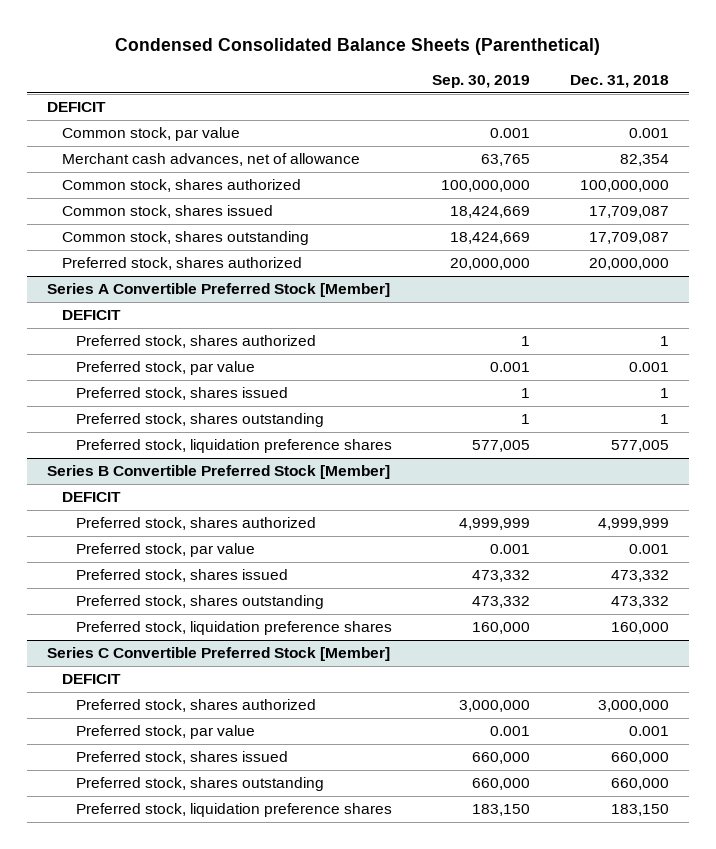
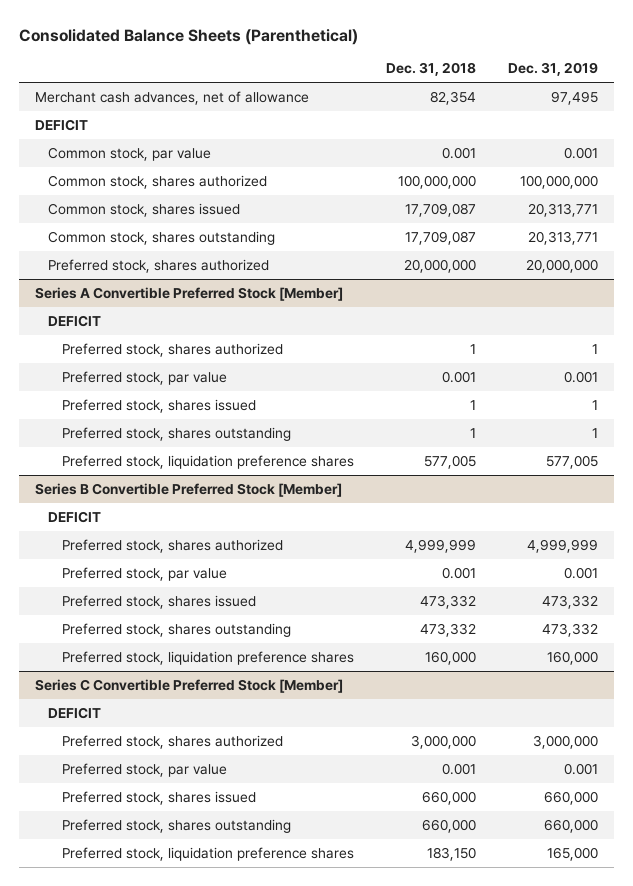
[115,37,601,55] Condensed Consolidated Balance Sheets (Parenthetical) -> [19,28,359,45] Consolidated Balance Sheets (Parenthetical)
[432,74,531,88] Sep. 30, 2019 -> none
none -> [507,62,598,77] Dec. 31, 2019
[61,153,360,167] Merchant cash advances, net of allowance -> [35,90,310,105] Merchant cash advances, net of allowance

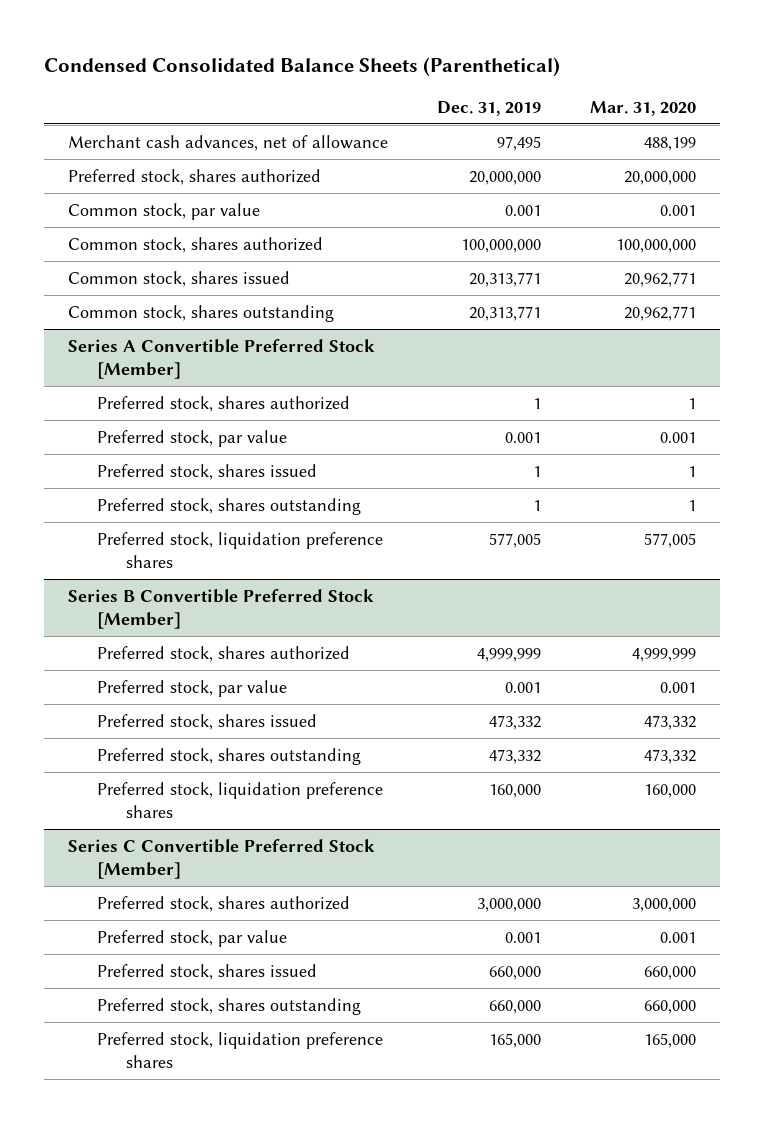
[19,28,359,45] Consolidated Balance Sheets (Parenthetical) -> [43,56,560,77] Condensed Consolidated Balance Sheets (Parenthetical)
[385,62,476,77] Dec. 31, 2018 -> none
none -> [589,100,696,116] Mar. 31, 2020
[35,118,89,131] DEFICIT -> none
[48,258,270,273] Preferred stock, shares authorized -> [68,169,322,186] Preferred stock, shares authorized
[48,314,102,327] DEFICIT -> none
[48,510,102,523] DEFICIT -> none
[48,706,102,719] DEFICIT -> none

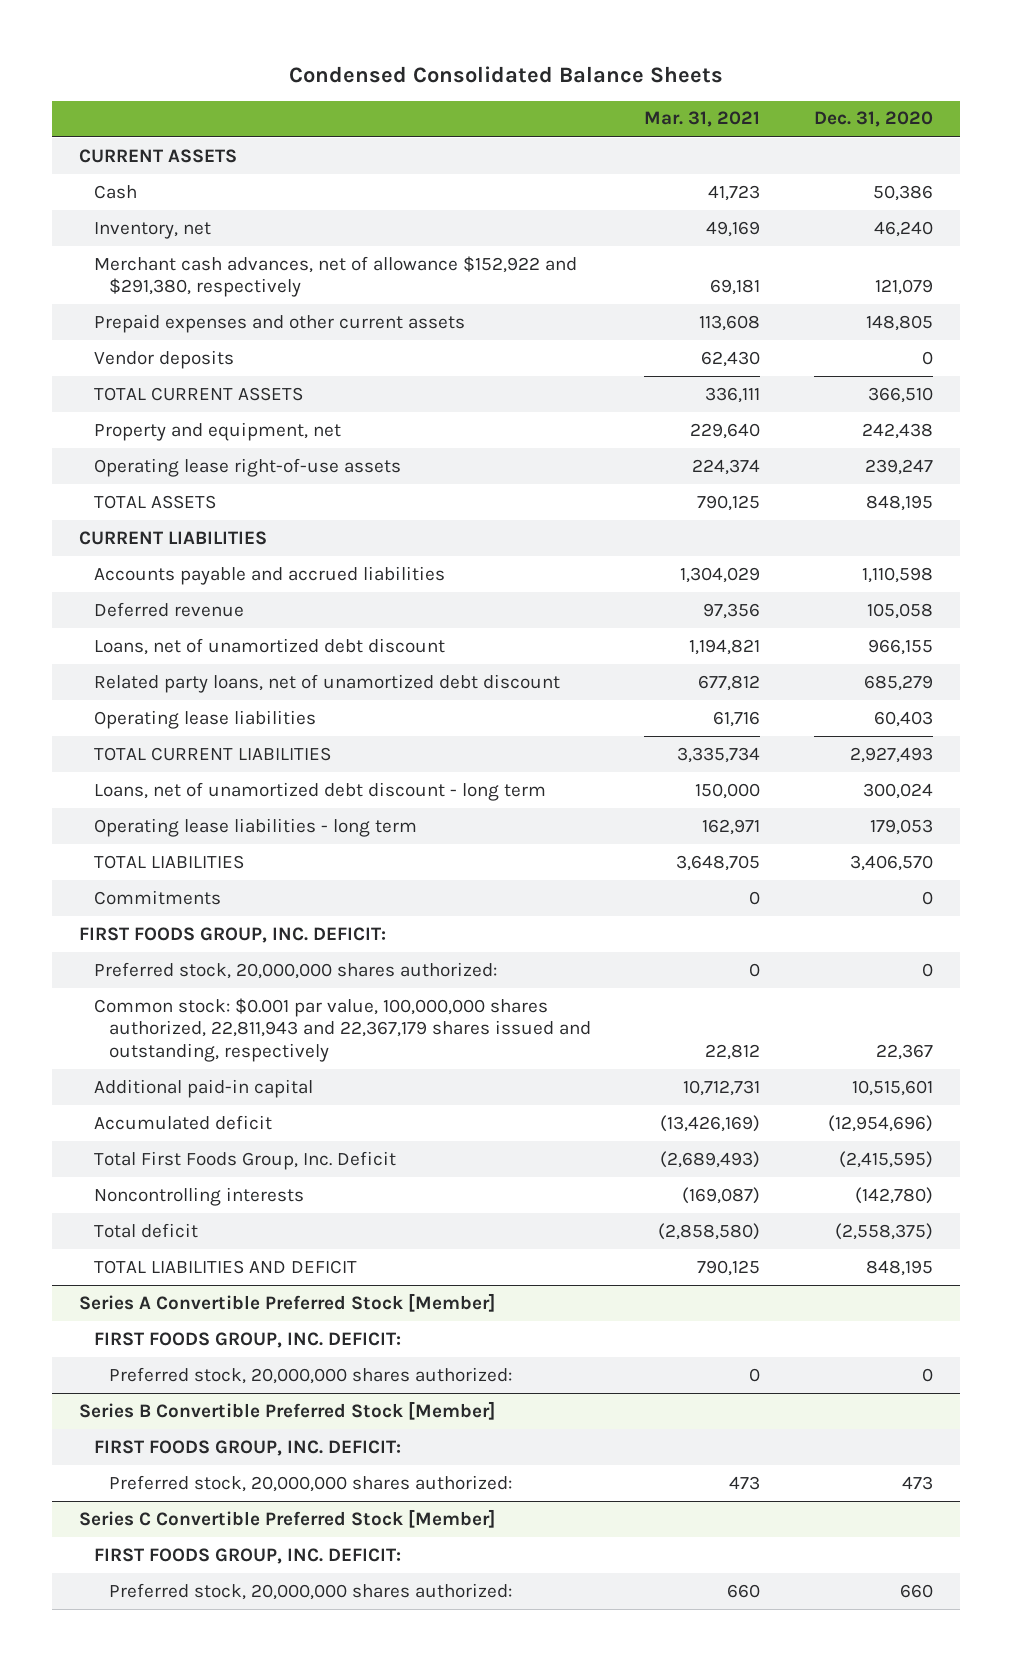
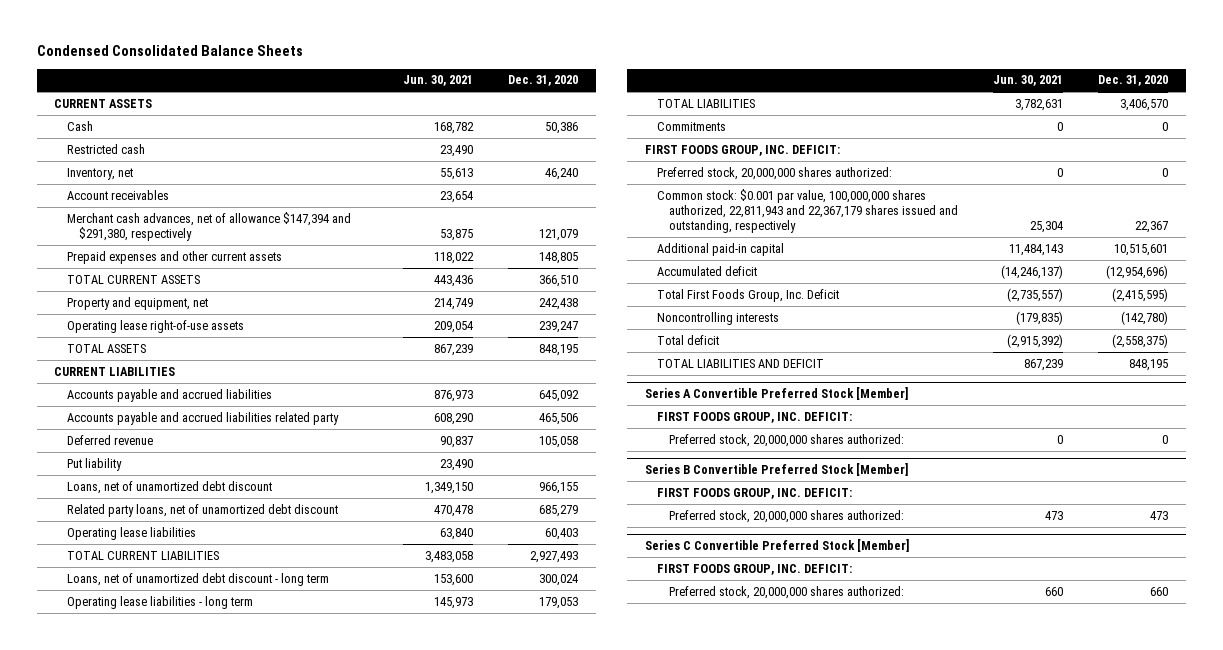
[644,111,761,128] Mar. 31, 2021 -> none
none -> [403,75,474,87] Jun. 30, 2021
none -> [66,143,145,154] Restricted cash
none -> [66,189,169,200] Account receivables
[93,255,577,298] Merchant cash advances, net of allowance $152,922 and $291,380, respectively -> [66,211,351,241] Merchant cash advances, net of allowance $147,394 and $291,380, respectively
[93,349,234,369] Vendor deposits -> none
[861,566,933,583] 1,110,598 -> [539,389,580,402] 645,092
none -> [66,411,339,425] Accounts payable and accrued liabilities related party
none -> [66,457,122,471] Put liability

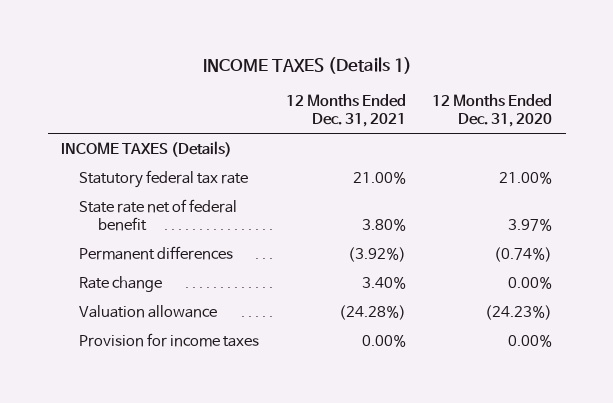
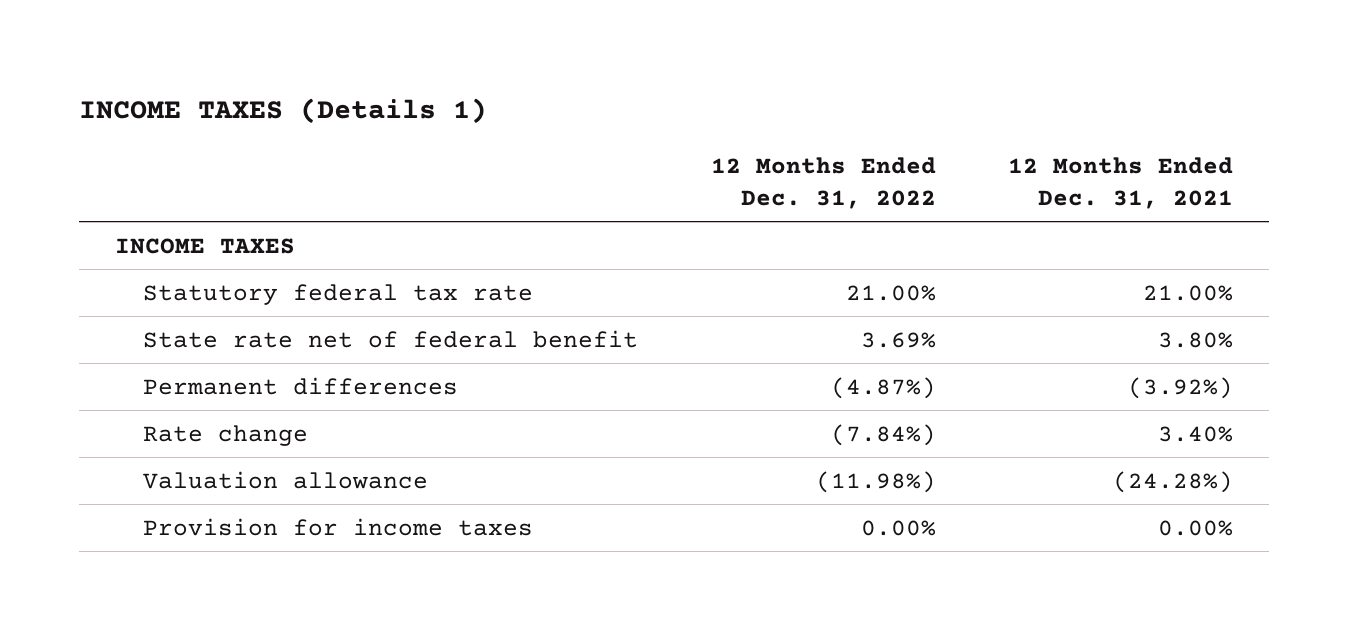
[432,93,553,127] 12 Months Ended Dec. 31, 2020 -> none
none -> [710,157,936,210] 12 Months Ended Dec. 31, 2022
[60,141,232,158] INCOME TAXES (Details) -> [115,237,296,254] INCOME TAXES

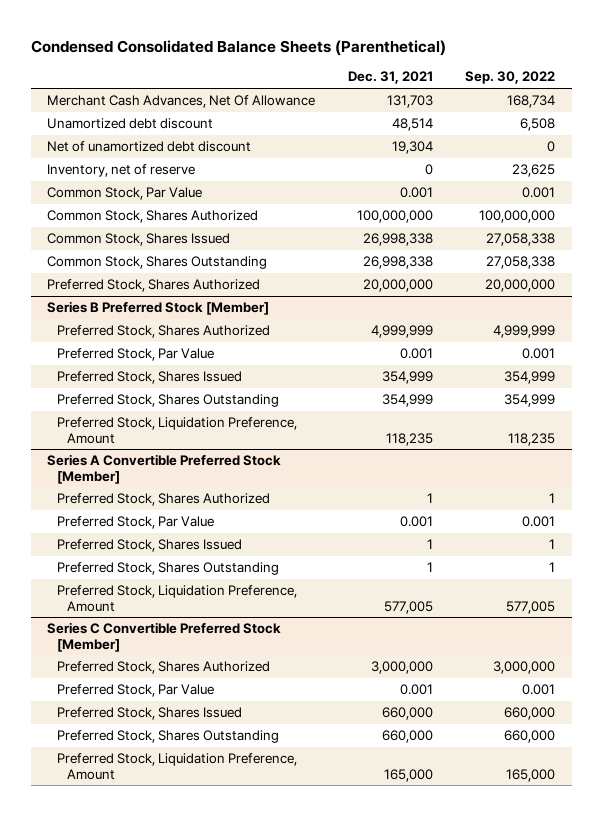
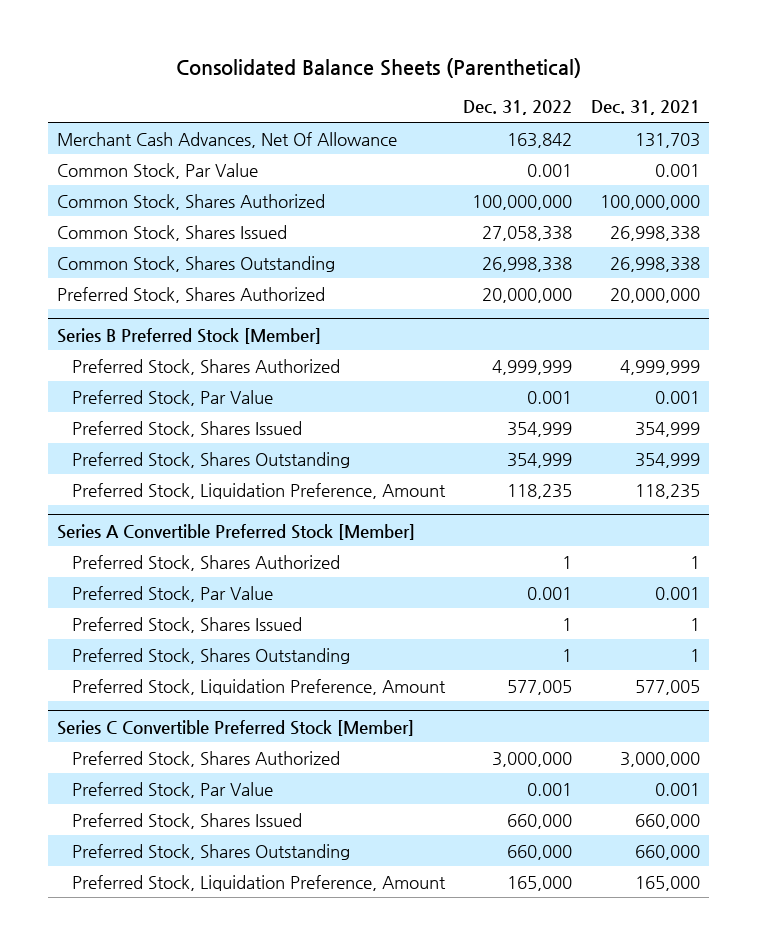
[31,39,447,56] Condensed Consolidated Balance Sheets (Parenthetical) -> [176,57,582,78] Consolidated Balance Sheets (Parenthetical)
[465,71,556,85] Sep. 30, 2022 -> none
none -> [463,100,573,116] Dec. 31, 2022
[47,118,214,130] Unamortized debt discount -> none
[47,141,252,153] Net of unamortized debt discount -> none
[47,164,196,178] Inventory, net of reserve -> none

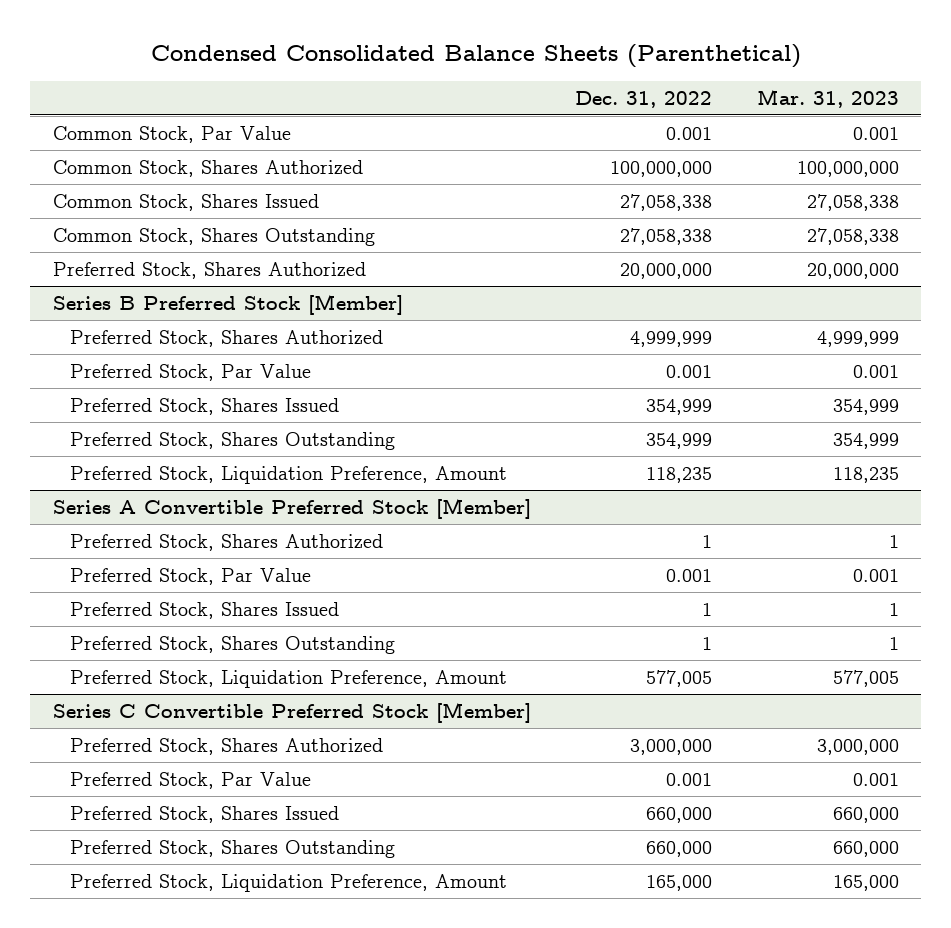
[176,57,582,78] Consolidated Balance Sheets (Parenthetical) -> [150,44,801,69] Condensed Consolidated Balance Sheets (Parenthetical)
[590,100,700,116] Dec. 31, 2021 -> none
none -> [756,89,899,109] Mar. 31, 2023
[56,131,397,148] Merchant Cash Advances, Net Of Allowance -> none
[482,256,573,272] 26,998,338 -> [620,227,713,245] 27,058,338

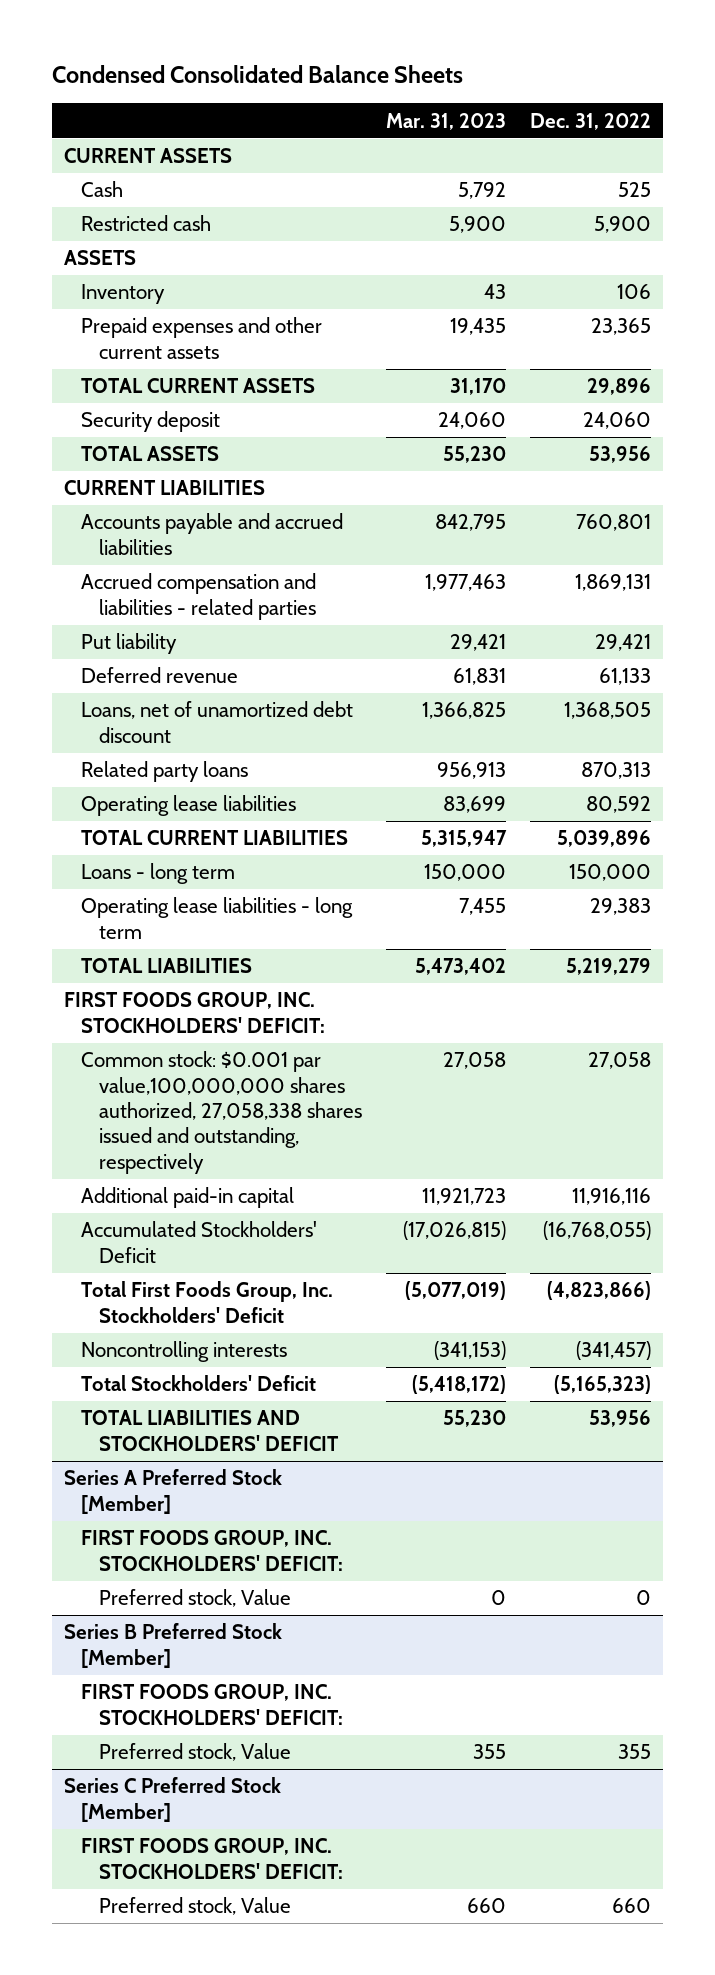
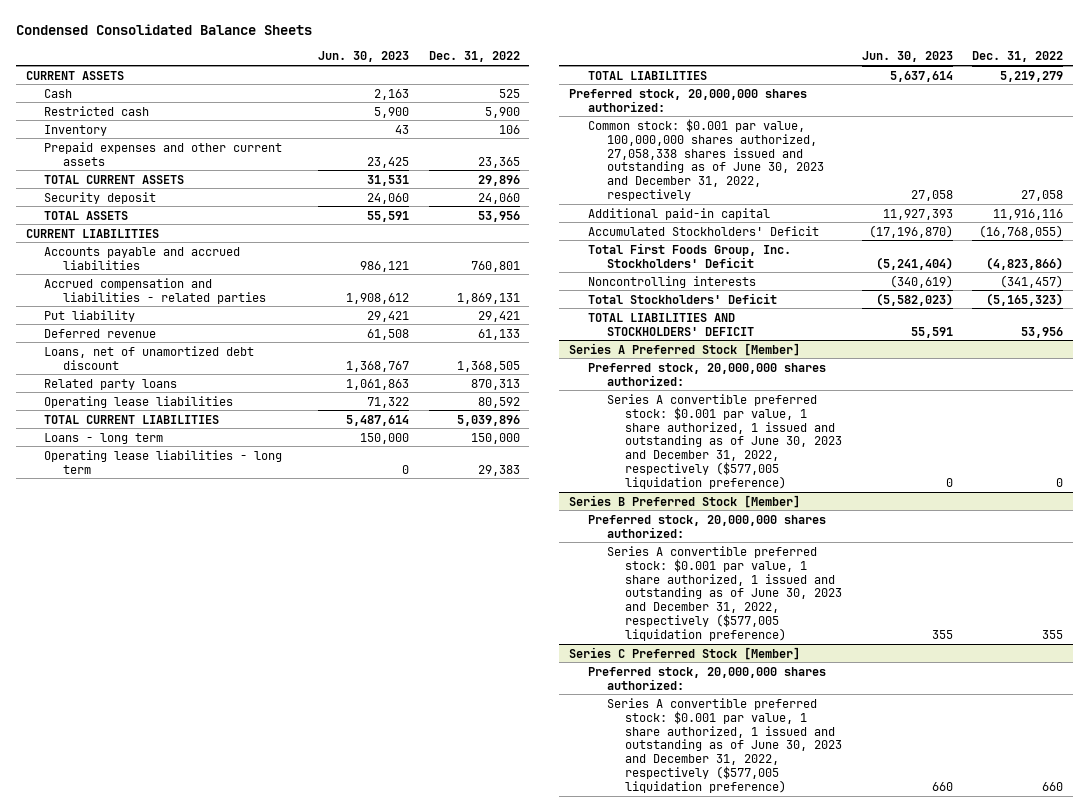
[385,112,506,130] Mar. 31, 2023 -> none
none -> [318,51,410,63] Jun. 30, 2023
[63,250,136,266] ASSETS -> none
[63,992,326,1033] FIRST FOODS GROUP, INC. STOCKHOLDERS' DEFICIT: -> none
none -> [569,88,808,112] Preferred stock, 20,000,000 shares authorized:
[81,1051,362,1174] Common stock: $0.001 par value,100,000,000 shares authorized, 27,058,338 shares issued and outstanding, respectively -> [587,118,824,202] Common stock: $0.001 par value, 100,000,000 shares authorized, 27,058,338 shares issued and outstanding as of June 30, 2023 and December 31, 2022, respectively
[81,1530,343,1571] FIRST FOODS GROUP, INC. STOCKHOLDERS' DEFICIT: -> none
none -> [587,362,826,386] Preferred stock, 20,000,000 shares authorized:
[98,1589,291,1608] Preferred stock, Value -> [606,393,843,490] Series A convertible preferred stock: $0.001 par value, 1 share authorized, 1 issued and outstanding as of June 30, 2023 and December 31, 2022, respectively ($577,005 liquidation preference)
[81,1684,343,1725] FIRST FOODS GROUP, INC. STOCKHOLDERS' DEFICIT: -> none
none -> [587,514,826,538] Preferred stock, 20,000,000 shares authorized:
[98,1743,291,1762] Preferred stock, Value -> [606,545,843,642] Series A convertible preferred stock: $0.001 par value, 1 share authorized, 1 issued and outstanding as of June 30, 2023 and December 31, 2022, respectively ($577,005 liquidation preference)
[81,1838,343,1879] FIRST FOODS GROUP, INC. STOCKHOLDERS' DEFICIT: -> none
none -> [587,666,826,690] Preferred stock, 20,000,000 shares authorized:
[98,1897,291,1916] Preferred stock, Value -> [606,697,843,794] Series A convertible preferred stock: $0.001 par value, 1 share authorized, 1 issued and outstanding as of June 30, 2023 and December 31, 2022, respectively ($577,005 liquidation preference)

